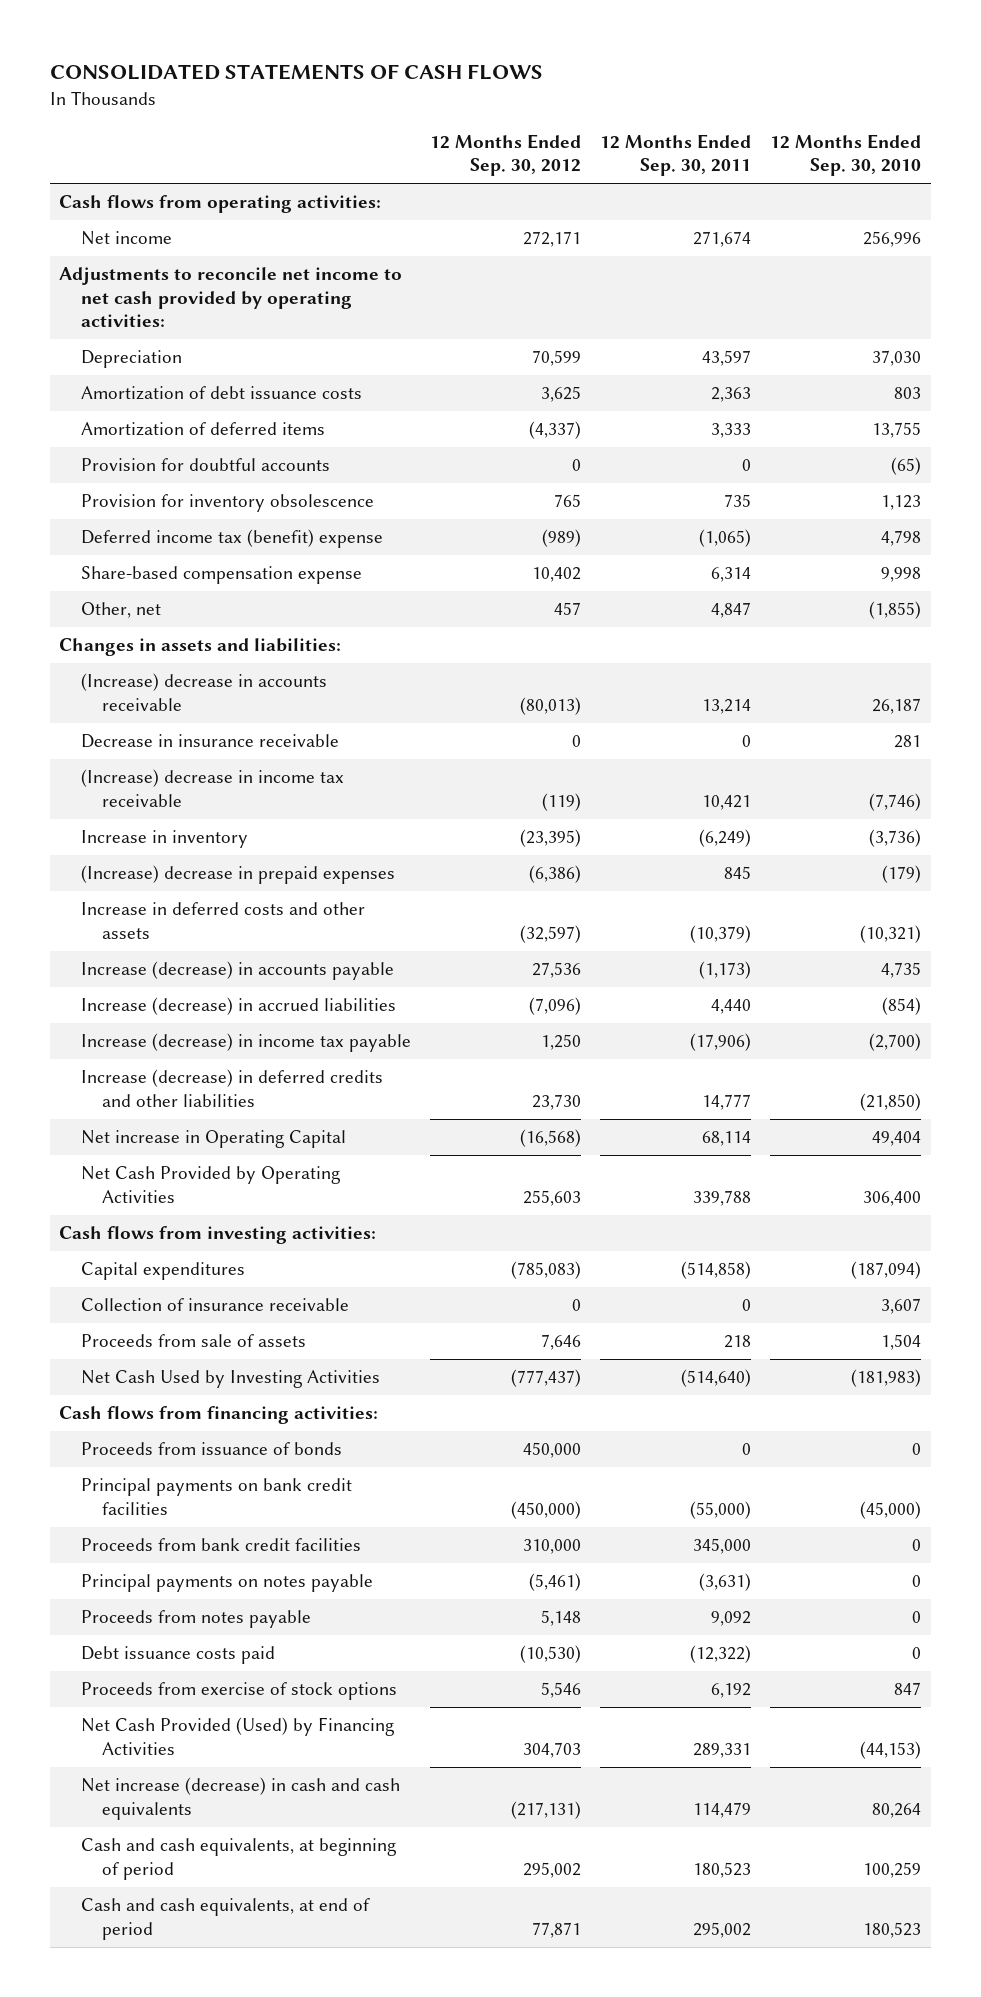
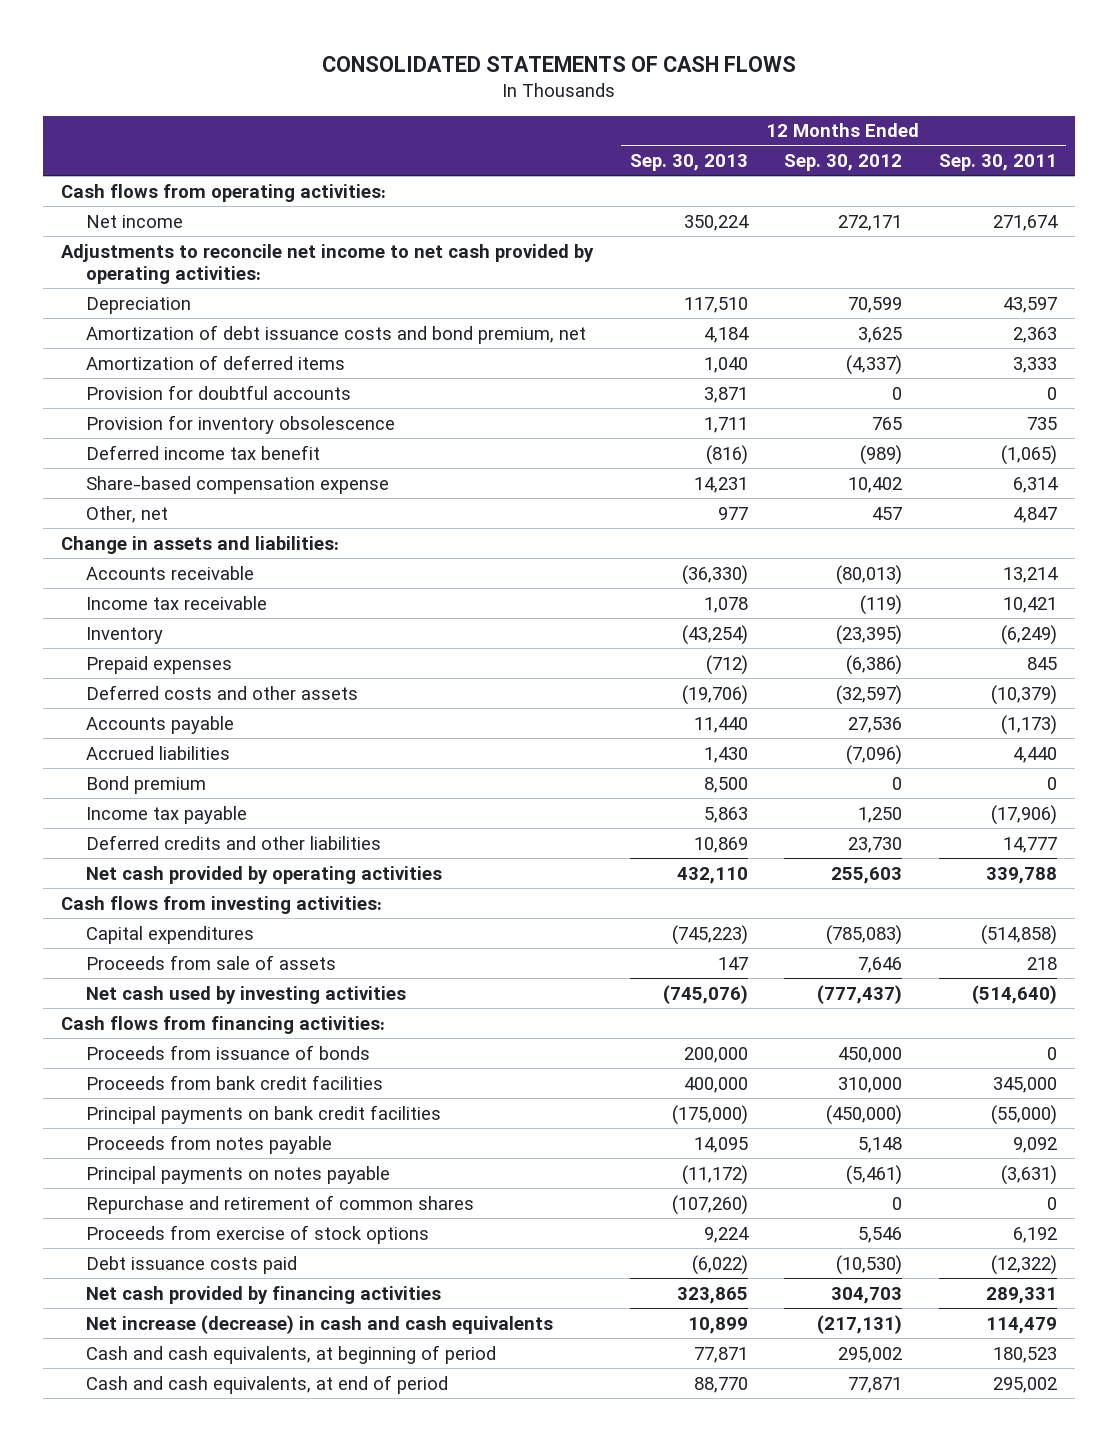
[770,133,922,177] 12 Months Ended Sep. 30, 2010 -> none
none -> [629,154,748,172] Sep. 30, 2013
[80,386,362,401] Amortization of debt issuance costs -> [85,324,586,344] Amortization of debt issuance costs and bond premium, net
[80,529,383,549] Deferred income tax (benefit) expense -> [85,444,320,460] Deferred income tax benefit
[80,734,339,749] Decrease in insurance receivable -> none
[80,1130,346,1149] Net increase in Operating Capital -> none
[59,638,342,657] Changes in assets and liabilities: -> [61,535,340,554] Change in assets and liabilities:
[80,673,327,711] (Increase) decrease in accounts receivable -> [85,565,254,580] Accounts receivable
[80,769,344,807] (Increase) decrease in income tax receivable -> [85,595,267,610] Income tax receivable
[80,830,248,849] Increase in inventory -> [85,626,163,644] Inventory
[80,865,395,885] (Increase) decrease in prepaid expenses -> [85,655,232,674] Prepaid expenses
[80,902,365,939] Increase in deferred costs and other assets -> [85,684,358,700] Deferred costs and other assets
[80,961,394,981] Increase (decrease) in accounts payable -> [85,715,234,734] Accounts payable
[80,997,396,1016] Increase (decrease) in accrued liabilities -> [85,745,230,760] Accrued liabilities
none -> [85,775,206,794] Bond premium
[80,1033,411,1053] Increase (decrease) in income tax payable -> [85,805,247,824] Income tax payable
[80,1069,383,1107] Increase (decrease) in deferred credits and other liabilities -> [85,834,381,850] Deferred credits and other liabilities
[80,1166,340,1203] Net Cash Provided by Operating Activities -> [85,865,442,884] Net cash provided by operating activities
[80,1298,349,1312] Collection of insurance receivable -> none
[80,1370,380,1389] Net Cash Used by Investing Activities -> [85,985,406,1004] Net cash used by investing activities
[80,1478,352,1515] Principal payments on bank credit facilities -> [85,1104,441,1124] Principal payments on bank credit facilities
[80,1574,373,1593] Principal payments on notes payable -> [85,1165,390,1184] Principal payments on notes payable
none -> [85,1194,474,1214] Repurchase and retirement of common shares
[80,1646,275,1665] Debt issuance costs paid -> [85,1255,297,1274] Debt issuance costs paid
[80,1717,394,1755] Net Cash Provided (Used) by Financing Activities -> [85,1285,441,1304] Net cash provided by financing activities

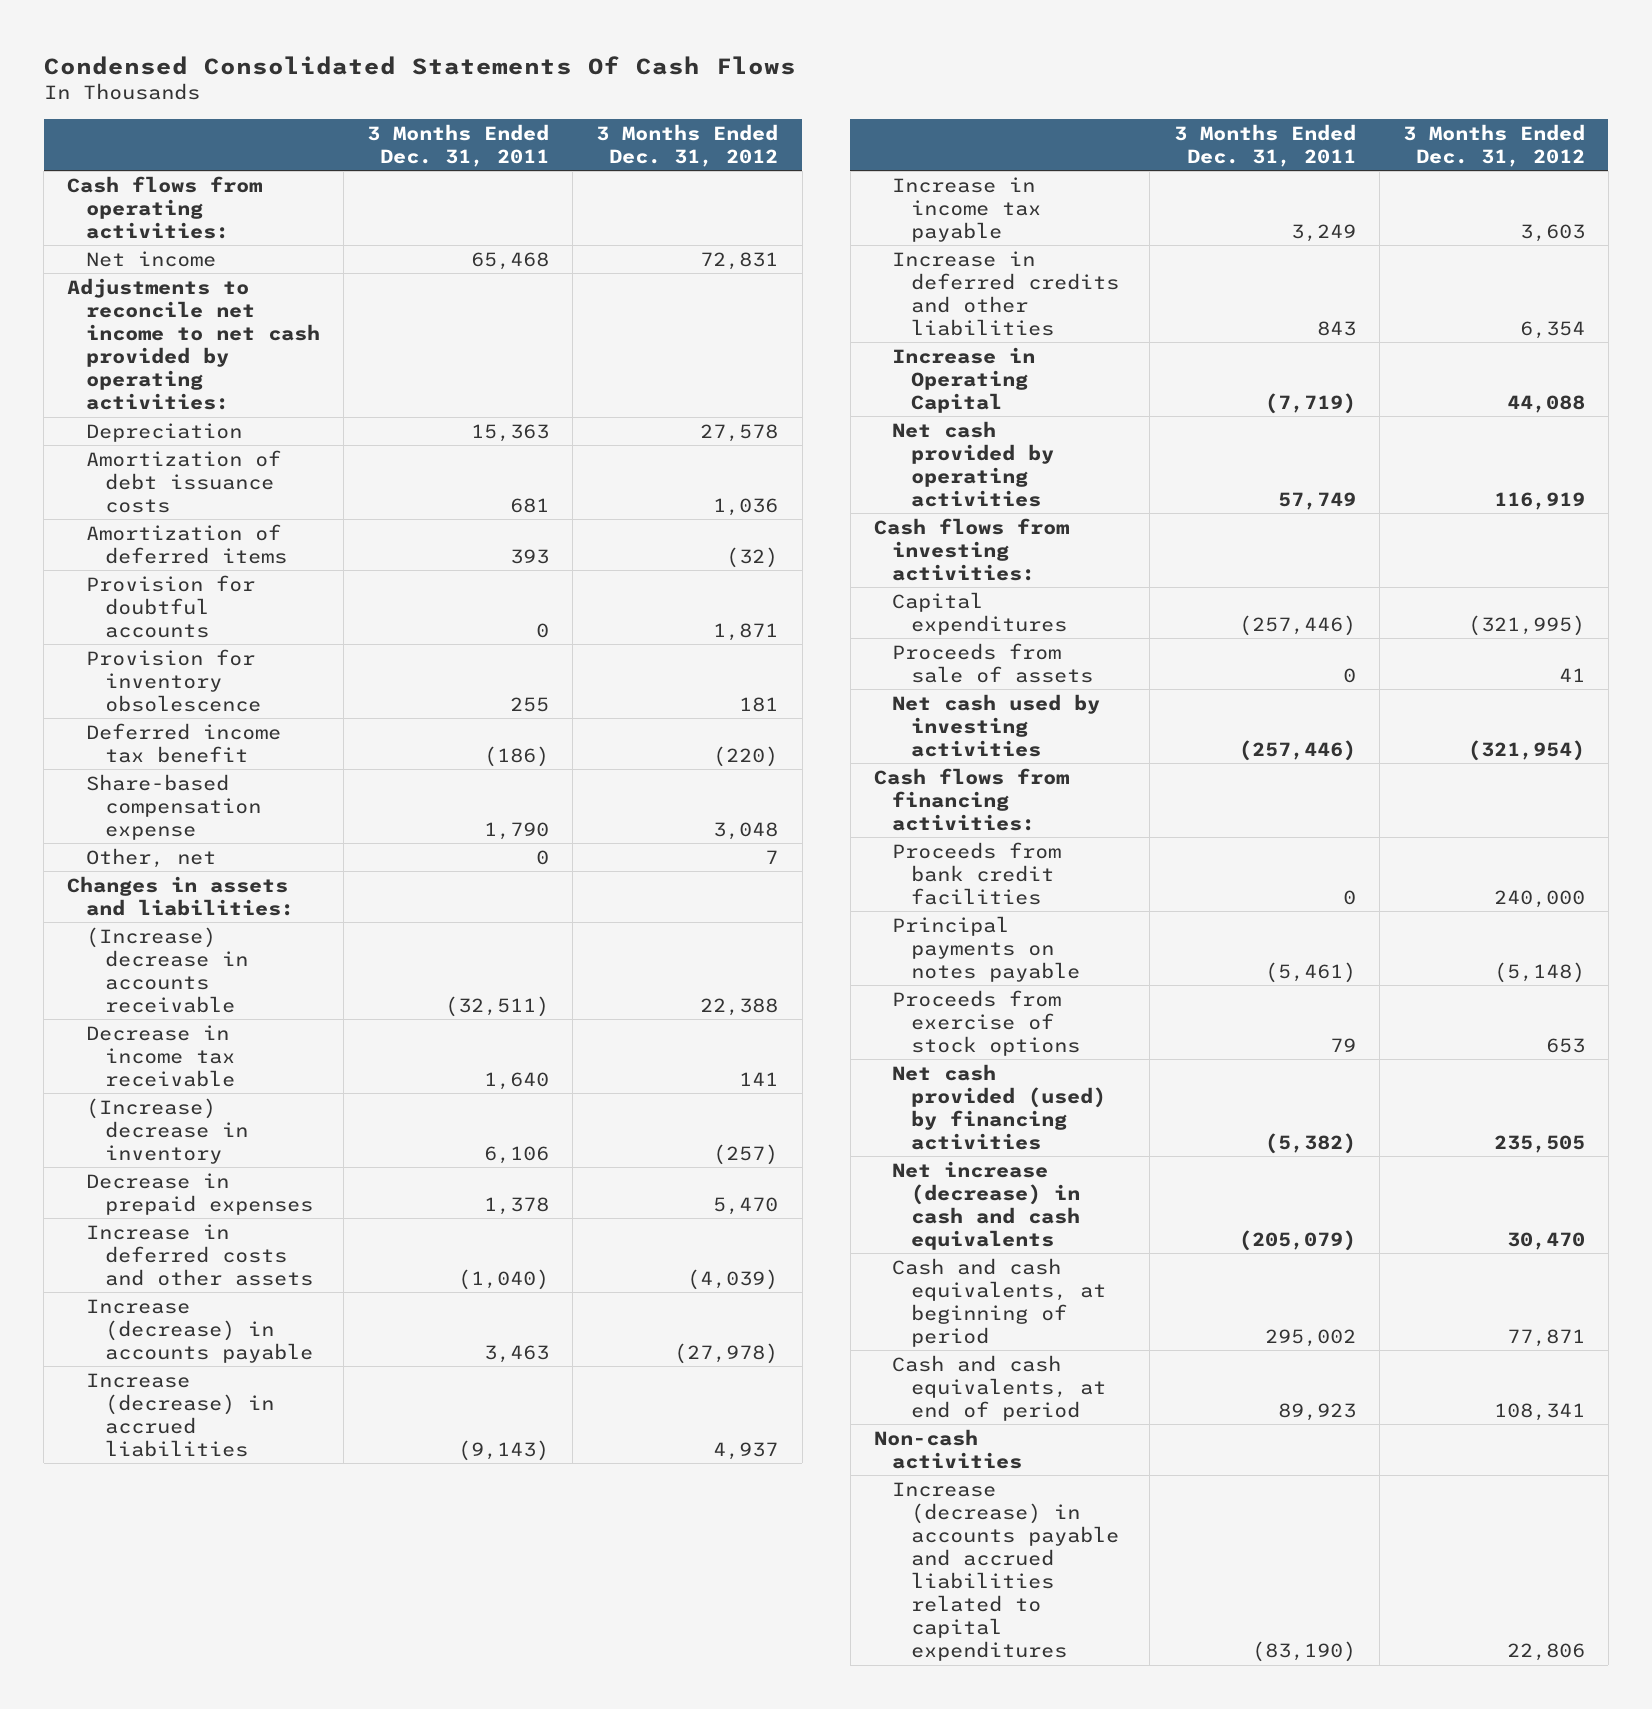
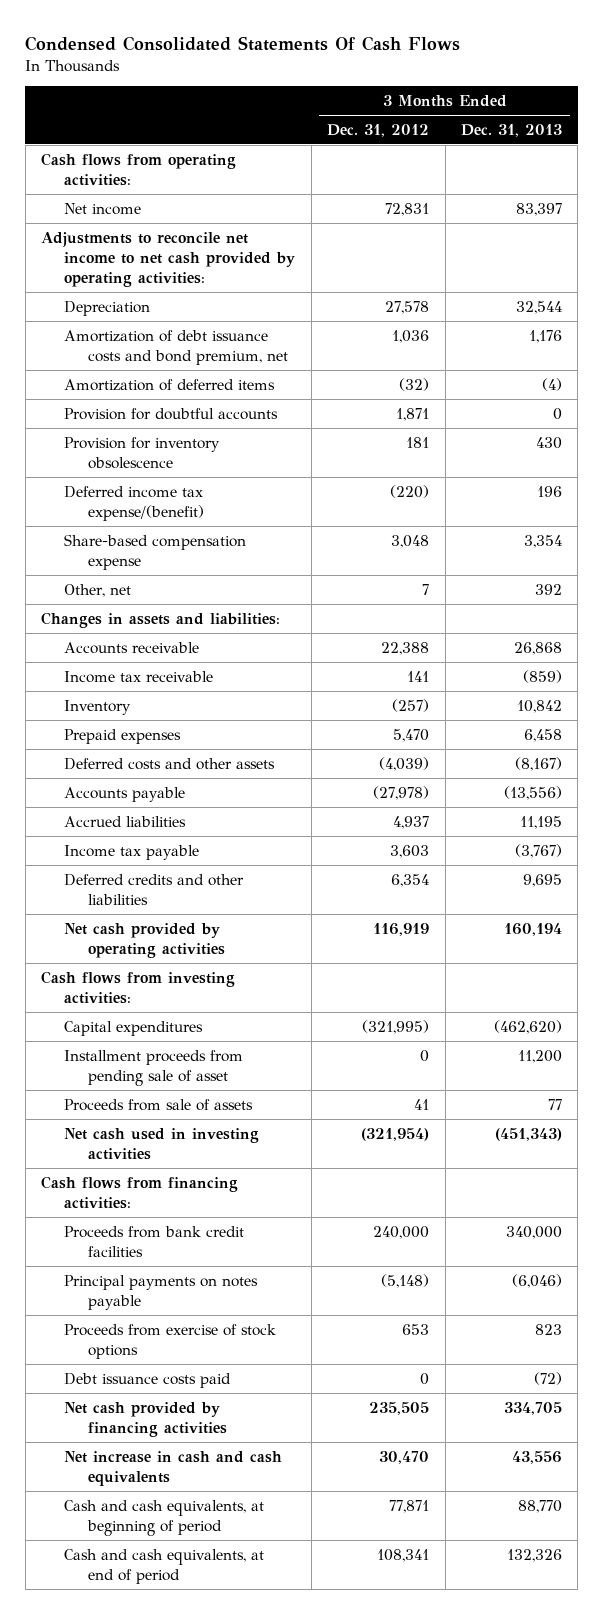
[367,123,550,167] 3 Months Ended Dec. 31, 2011 -> none
none -> [461,123,563,137] Dec. 31, 2013
[86,449,282,513] Amortization of debt issuance costs -> [64,329,288,365] Amortization of debt issuance costs and bond premium, net
[86,722,282,763] Deferred income tax benefit -> [64,485,204,521] Deferred income tax expense/(benefit)
[892,346,1036,413] Increase in Operating Capital -> none
[86,926,248,1014] (Increase) decrease in accounts receivable -> [64,641,200,654] Accounts receivable
[86,1024,235,1087] Decrease in income tax receivable -> [64,670,214,683] Income tax receivable
[86,1097,248,1164] (Increase) decrease in inventory -> [64,699,132,715] Inventory
[86,1172,313,1215] Decrease in prepaid expenses -> [64,728,182,744] Prepaid expenses
[86,1223,313,1286] Increase in deferred costs and other assets -> [64,757,276,770] Deferred costs and other assets
[86,1298,313,1363] Increase (decrease) in accounts payable -> [64,786,186,802] Accounts payable
[86,1372,274,1458] Increase (decrease) in accrued liabilities -> [64,815,187,827] Accrued liabilities
[892,176,1041,242] Increase in income tax payable -> [64,844,200,860] Income tax payable
[892,250,1119,337] Increase in deferred credits and other liabilities -> [64,873,245,905] Deferred credits and other liabilities
none -> [64,1049,244,1086] Installment proceeds from pending sale of asset
[892,693,1101,757] Net cash used by investing activities -> [64,1127,260,1160] Net cash used in investing activities
none -> [64,1372,232,1388] Debt issuance costs paid
[892,1063,1106,1151] Net cash provided (used) by financing activities -> [64,1401,227,1437] Net cash provided by financing activities
[892,1160,1080,1251] Net increase (decrease) in cash and cash equivalents -> [64,1450,283,1486] Net increase in cash and cash equivalents
[873,1428,1023,1469] Non-cash activities -> none
[892,1481,1119,1662] Increase (decrease) in accounts payable and accrued liabilities related to capital expenditures -> none

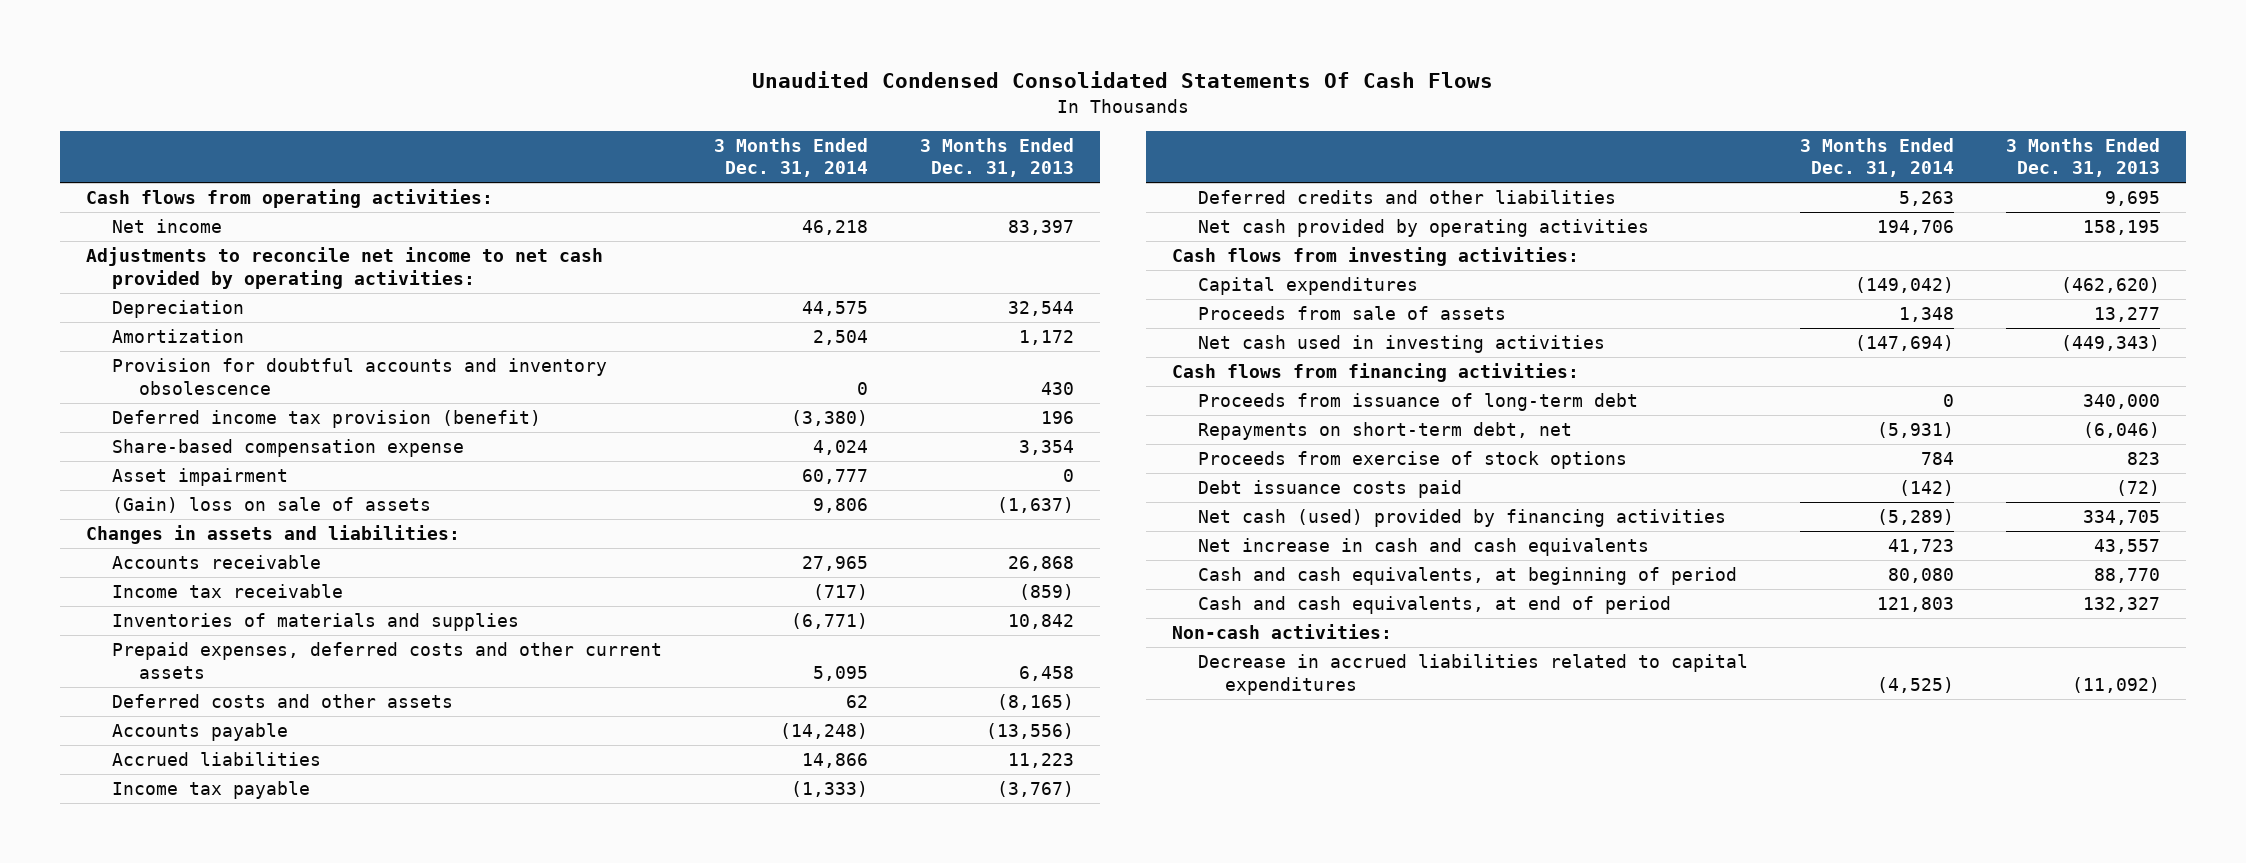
[25,35,461,51] Condensed Consolidated Statements Of Cash Flows -> [751,70,1493,88] Unaudited Condensed Consolidated Statements Of Cash Flows
[327,123,430,137] Dec. 31, 2012 -> none
none -> [714,137,869,178] 3 Months Ended Dec. 31, 2014
[64,329,288,365] Amortization of debt issuance costs and bond premium, net -> none
[64,378,276,391] Amortization of deferred items -> none
[64,407,279,420] Provision for doubtful accounts -> none
none -> [112,329,245,344] Amortization
[64,436,221,469] Provision for inventory obsolescence -> [112,358,608,395] Provision for doubtful accounts and inventory obsolescence
[64,485,204,521] Deferred income tax expense/(benefit) -> [112,410,542,429] Deferred income tax provision (benefit)
[64,583,132,597] Other, net -> none
none -> [112,468,289,487] Asset impairment
none -> [112,497,432,514] (Gain) loss on sale of assets
[64,699,132,715] Inventory -> [112,613,520,632] Inventories of materials and supplies
[64,728,182,744] Prepaid expenses -> [112,642,663,679] Prepaid expenses, deferred costs and other current assets
[515,756,563,771] (8,167) -> [997,694,1075,711] (8,165)
[520,815,563,829] 11,195 -> [1008,753,1075,769] 11,223
[504,922,563,936] 160,194 -> [2083,220,2161,236] 158,195
[64,1049,244,1086] Installment proceeds from pending sale of asset -> none
[548,1098,563,1110] 77 -> [2094,307,2161,323] 13,277
[495,1127,563,1141] (451,343) -> [2061,335,2161,352] (449,343)
[64,1225,245,1257] Proceeds from bank credit facilities -> [1198,393,1639,412] Proceeds from issuance of long-term debt
[64,1274,259,1310] Principal payments on notes payable -> [1198,422,1573,441] Repayments on short-term debt, net
[64,1401,227,1437] Net cash provided by financing activities -> [1198,509,1727,528] Net cash (used) provided by financing activities
[512,1450,563,1464] 43,556 -> [2094,539,2161,555] 43,557
[507,1548,563,1562] 132,326 -> [2083,597,2161,613] 132,327
none -> [1171,624,1392,640] Non-cash activities:
none -> [1198,654,1749,695] Decrease in accrued liabilities related to capital expenditures

